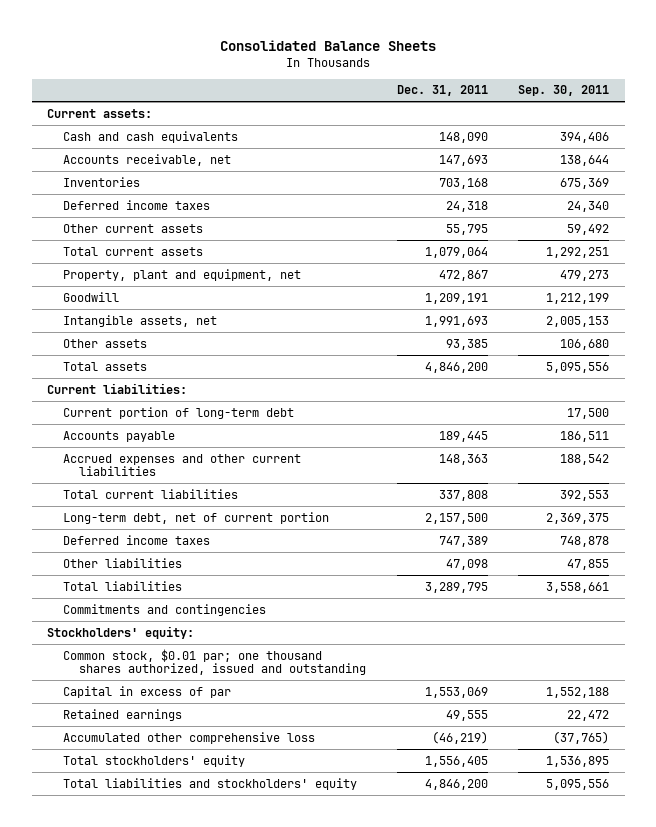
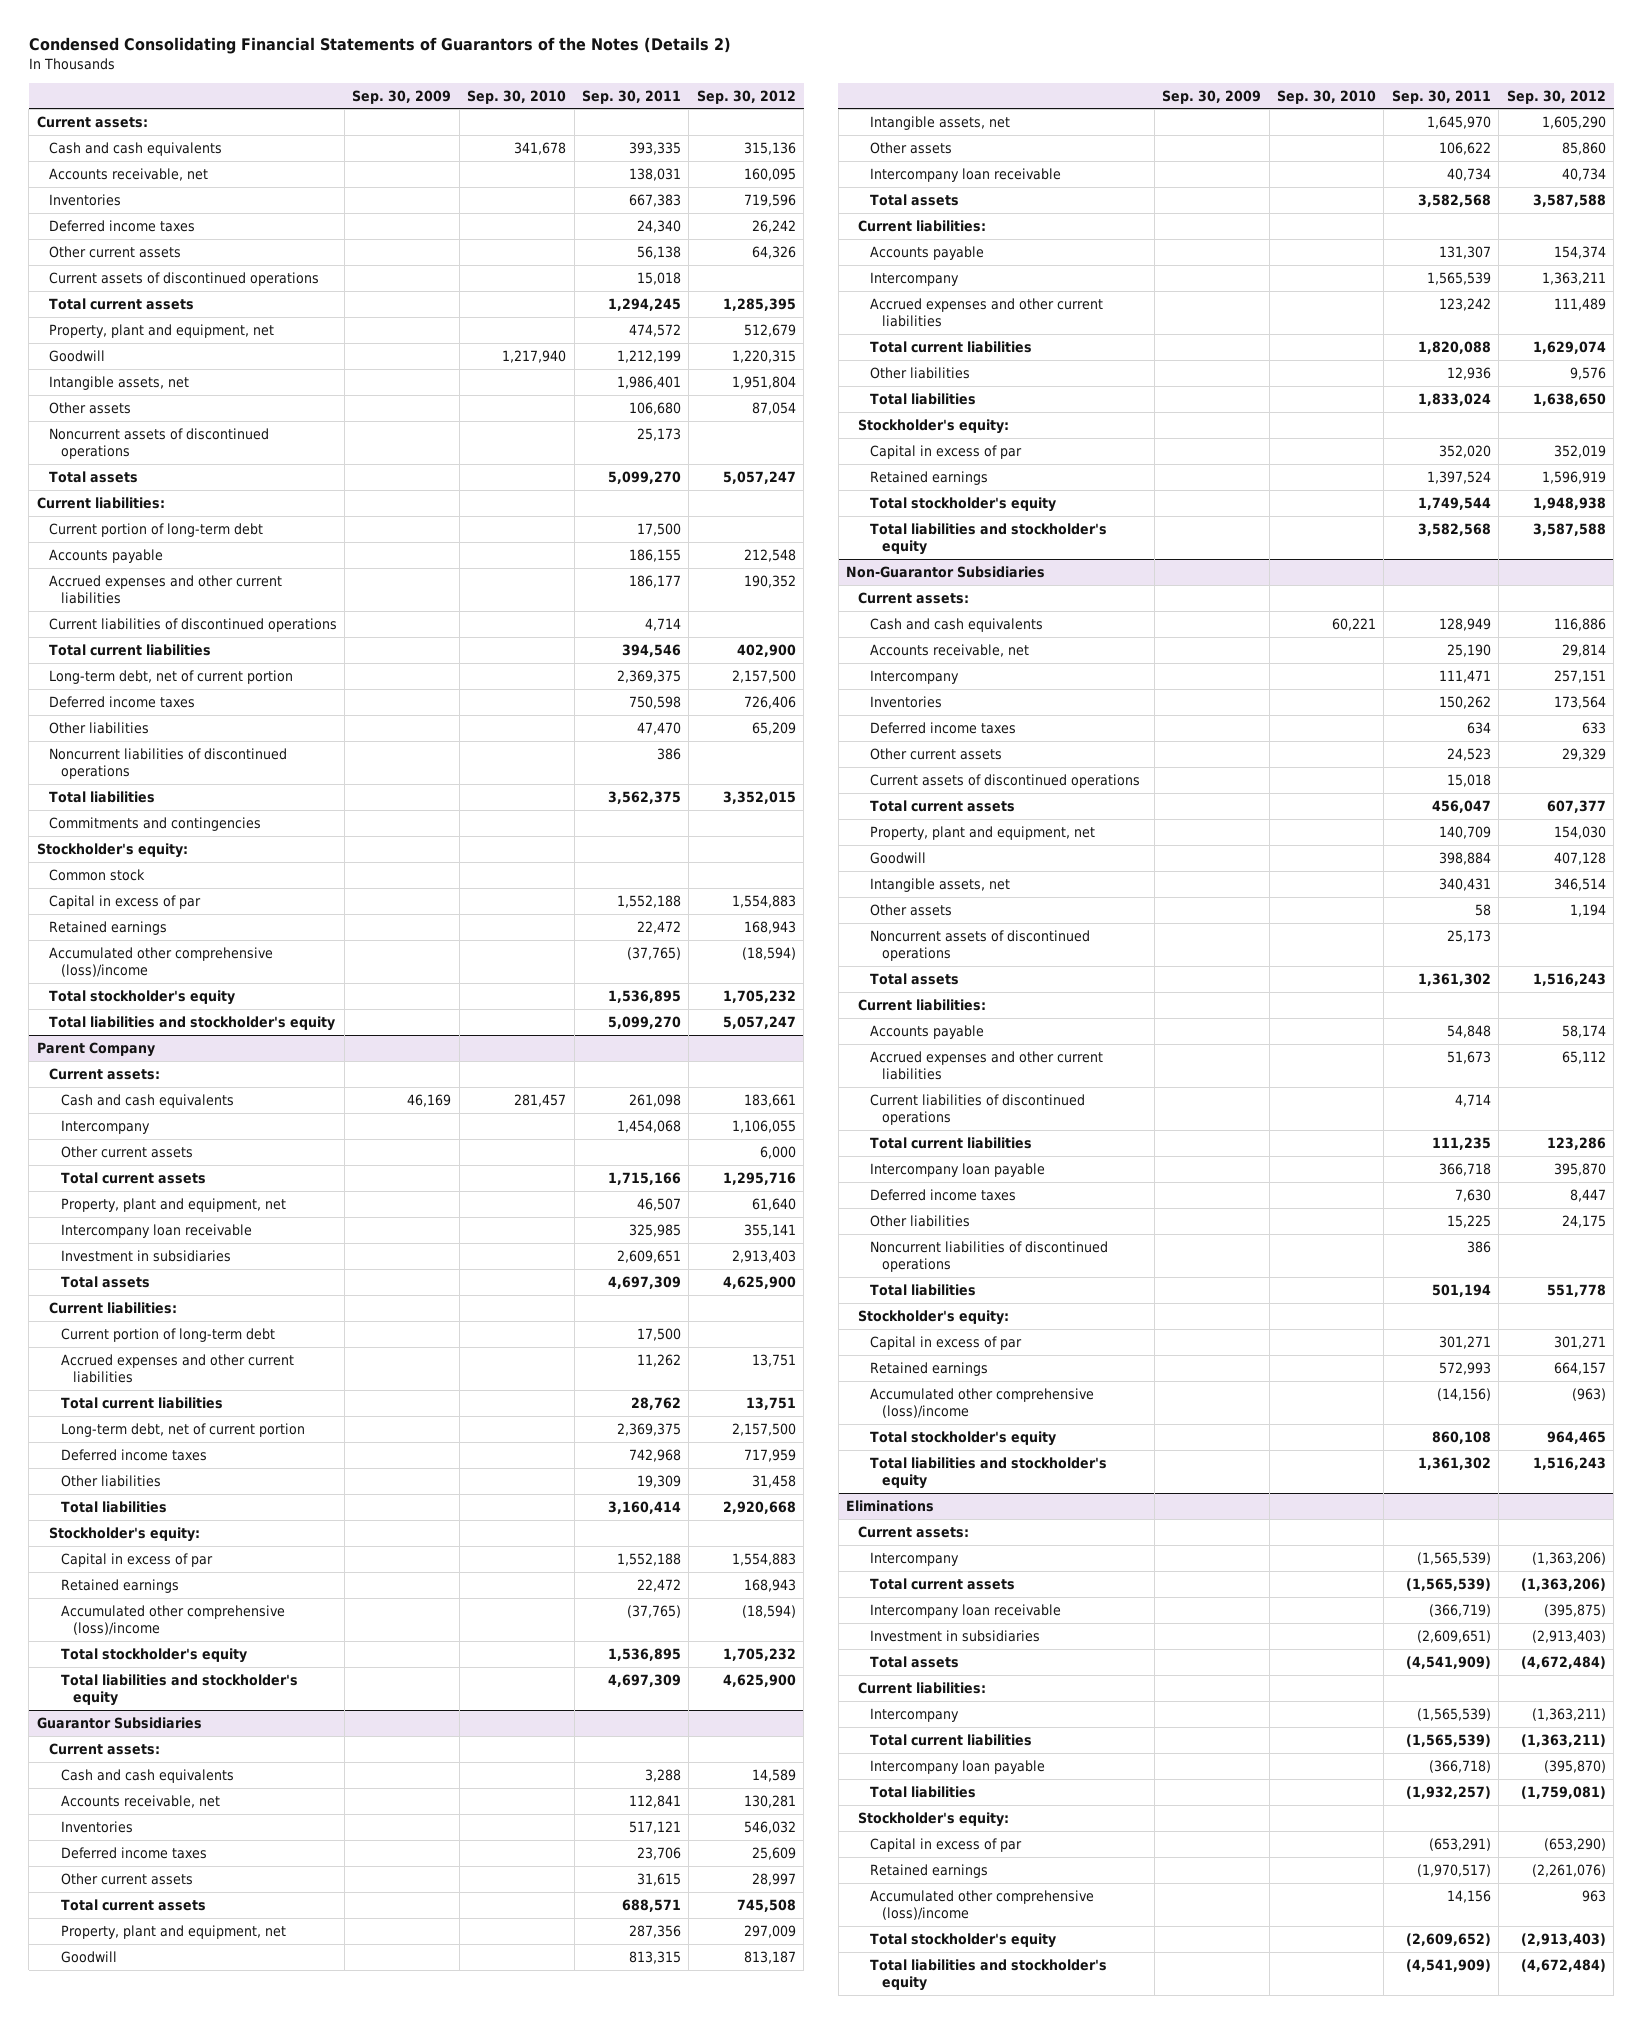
[220,39,437,51] Consolidated Balance Sheets -> [28,37,731,55] Condensed Consolidating Financial Statements of Guarantors of the Notes (Details 2)
[396,85,488,97] Dec. 31, 2011 -> none
none -> [352,89,452,104] Sep. 30, 2009
none -> [467,89,567,104] Sep. 30, 2010
none -> [696,89,796,104] Sep. 30, 2012
[560,131,610,143] 394,406 -> [629,141,682,155] 393,335
[560,154,610,166] 138,644 -> [629,167,682,181] 138,031
[560,177,610,189] 675,369 -> [629,193,682,207] 667,383
[567,223,610,235] 59,492 -> [637,245,682,259] 56,138
none -> [48,271,319,286] Current assets of discontinued operations
[546,246,610,258] 1,292,251 -> [608,297,682,311] 1,294,245
[560,269,610,281] 479,273 -> [629,323,682,337] 474,572
[546,315,610,327] 2,005,153 -> [617,375,682,389] 1,986,401
none -> [48,427,269,460] Noncurrent assets of discontinued operations
[546,361,610,373] 5,095,556 -> [608,470,682,484] 5,099,270
[560,430,610,442] 186,511 -> [629,548,682,562] 186,155
[560,453,610,465] 188,542 -> [629,574,682,588] 186,177
none -> [48,617,337,632] Current liabilities of discontinued operations
[560,489,610,501] 392,553 -> [622,643,682,657] 394,546
[560,535,610,547] 748,878 -> [629,695,682,709] 750,598
[567,558,610,570] 47,855 -> [637,721,682,735] 47,470
none -> [48,747,287,780] Noncurrent liabilities of discontinued operations
[546,581,610,593] 3,558,661 -> [608,790,682,804] 3,562,375
[47,625,195,639] Stockholders' equity: -> [36,842,188,858] Stockholder's equity:
[63,648,367,676] Common stock, $0.01 par; one thousand shares authorized, issued and outstanding -> [48,868,145,881] Common stock
[63,731,316,744] Accumulated other comprehensive loss -> [48,946,273,978] Accumulated other comprehensive (loss)/income
[63,754,246,767] Total stockholders' equity -> [48,989,235,1005] Total stockholder's equity
[63,777,358,790] Total liabilities and stockholders' equity -> [48,1015,335,1031] Total liabilities and stockholder's equity
[546,778,610,790] 5,095,556 -> [608,1015,682,1029] 5,099,270
none -> [36,1041,155,1057] Parent Company
none -> [48,1067,160,1080] Current assets:
none -> [60,1093,234,1108] Cash and cash equivalents
none -> [60,1119,150,1134] Intercompany
none -> [60,1145,193,1158] Other current assets
none -> [60,1171,206,1184] Total current assets
none -> [60,1197,286,1212] Property, plant and equipment, net
none -> [60,1223,252,1238] Intercompany loan receivable
none -> [60,1249,231,1262] Investment in subsidiaries
none -> [60,1275,150,1288] Total assets
none -> [48,1301,177,1314] Current liabilities:
none -> [60,1327,275,1342] Current portion of long-term debt
none -> [60,1353,294,1384] Accrued expenses and other current liabilities
none -> [60,1396,223,1409] Total current liabilities
none -> [60,1422,305,1437] Long-term debt, net of current portion
none -> [60,1448,207,1461] Deferred income taxes
none -> [60,1474,161,1487] Other liabilities
none -> [60,1500,167,1513] Total liabilities
none -> [48,1526,200,1542] Stockholder's equity:
none -> [60,1552,213,1567] Capital in excess of par
none -> [60,1578,179,1593] Retained earnings
none -> [60,1604,285,1636] Accumulated other comprehensive (loss)/income
none -> [60,1647,247,1663] Total stockholder's equity
none -> [60,1673,298,1707] Total liabilities and stockholder's equity
none -> [36,1716,202,1729] Guarantor Subsidiaries
none -> [48,1742,160,1755] Current assets:
none -> [60,1768,234,1783] Cash and cash equivalents
none -> [60,1794,220,1808] Accounts receivable, net
none -> [60,1820,133,1833] Inventories
none -> [60,1846,207,1859] Deferred income taxes
none -> [60,1872,193,1885] Other current assets
none -> [60,1898,206,1911] Total current assets
none -> [60,1924,286,1939] Property, plant and equipment, net
none -> [60,1950,117,1963] Goodwill
none -> [870,115,1011,130] Intangible assets, net
none -> [870,141,953,154] Other assets
none -> [870,167,1062,182] Intercompany loan receivable
none -> [870,193,960,206] Total assets
none -> [858,219,987,232] Current liabilities:
none -> [870,245,985,260] Accounts payable
none -> [870,271,960,286] Intercompany
none -> [870,297,1104,328] Accrued expenses and other current liabilities
none -> [870,340,1033,353] Total current liabilities
none -> [870,366,971,379] Other liabilities
none -> [870,392,977,405] Total liabilities
none -> [858,418,1010,434] Stockholder's equity:
none -> [870,444,1023,459] Capital in excess of par
none -> [870,470,989,485] Retained earnings
none -> [870,496,1057,512] Total stockholder's equity
none -> [870,522,1108,556] Total liabilities and stockholder's equity
none -> [846,565,1046,578] Non-Guarantor Subsidiaries
none -> [858,591,970,604] Current assets:
none -> [870,617,1044,632] Cash and cash equivalents
none -> [870,643,1030,657] Accounts receivable, net
none -> [870,669,960,684] Intercompany
none -> [870,695,943,708] Inventories
none -> [870,721,1017,734] Deferred income taxes
none -> [870,747,1003,760] Other current assets
none -> [870,773,1141,788] Current assets of discontinued operations
none -> [870,799,1016,812] Total current assets
none -> [870,825,1096,840] Property, plant and equipment, net
none -> [870,851,927,864] Goodwill
none -> [870,877,1011,892] Intangible assets, net
none -> [870,903,953,916] Other assets
none -> [870,929,1091,962] Noncurrent assets of discontinued operations
none -> [870,972,960,985] Total assets
none -> [858,998,987,1011] Current liabilities:
none -> [870,1024,985,1039] Accounts payable
none -> [870,1050,1104,1081] Accrued expenses and other current liabilities
none -> [870,1093,1086,1126] Current liabilities of discontinued operations
none -> [870,1136,1033,1149] Total current liabilities
none -> [870,1162,1046,1177] Intercompany loan payable
none -> [870,1188,1017,1201] Deferred income taxes
none -> [870,1214,971,1227] Other liabilities
none -> [870,1240,1109,1273] Noncurrent liabilities of discontinued operations
none -> [870,1283,977,1296] Total liabilities
none -> [858,1309,1010,1325] Stockholder's equity:
none -> [870,1335,1023,1350] Capital in excess of par
none -> [870,1361,989,1376] Retained earnings
none -> [870,1387,1095,1419] Accumulated other comprehensive (loss)/income
none -> [870,1430,1057,1446] Total stockholder's equity
none -> [870,1456,1108,1490] Total liabilities and stockholder's equity
none -> [846,1499,935,1512] Eliminations
none -> [858,1525,970,1538] Current assets:
none -> [870,1551,960,1566] Intercompany
none -> [870,1577,1016,1590] Total current assets
none -> [870,1603,1062,1618] Intercompany loan receivable
none -> [870,1629,1041,1642] Investment in subsidiaries
none -> [870,1655,960,1668] Total assets
none -> [858,1681,987,1694] Current liabilities:
none -> [870,1707,960,1722] Intercompany
none -> [870,1733,1033,1746] Total current liabilities
none -> [870,1759,1046,1774] Intercompany loan payable
none -> [870,1785,977,1798] Total liabilities
none -> [858,1811,1010,1827] Stockholder's equity:
none -> [870,1837,1023,1852] Capital in excess of par
none -> [870,1863,989,1878] Retained earnings
none -> [870,1889,1095,1921] Accumulated other comprehensive (loss)/income
none -> [870,1932,1057,1948] Total stockholder's equity
none -> [870,1958,1108,1992] Total liabilities and stockholder's equity

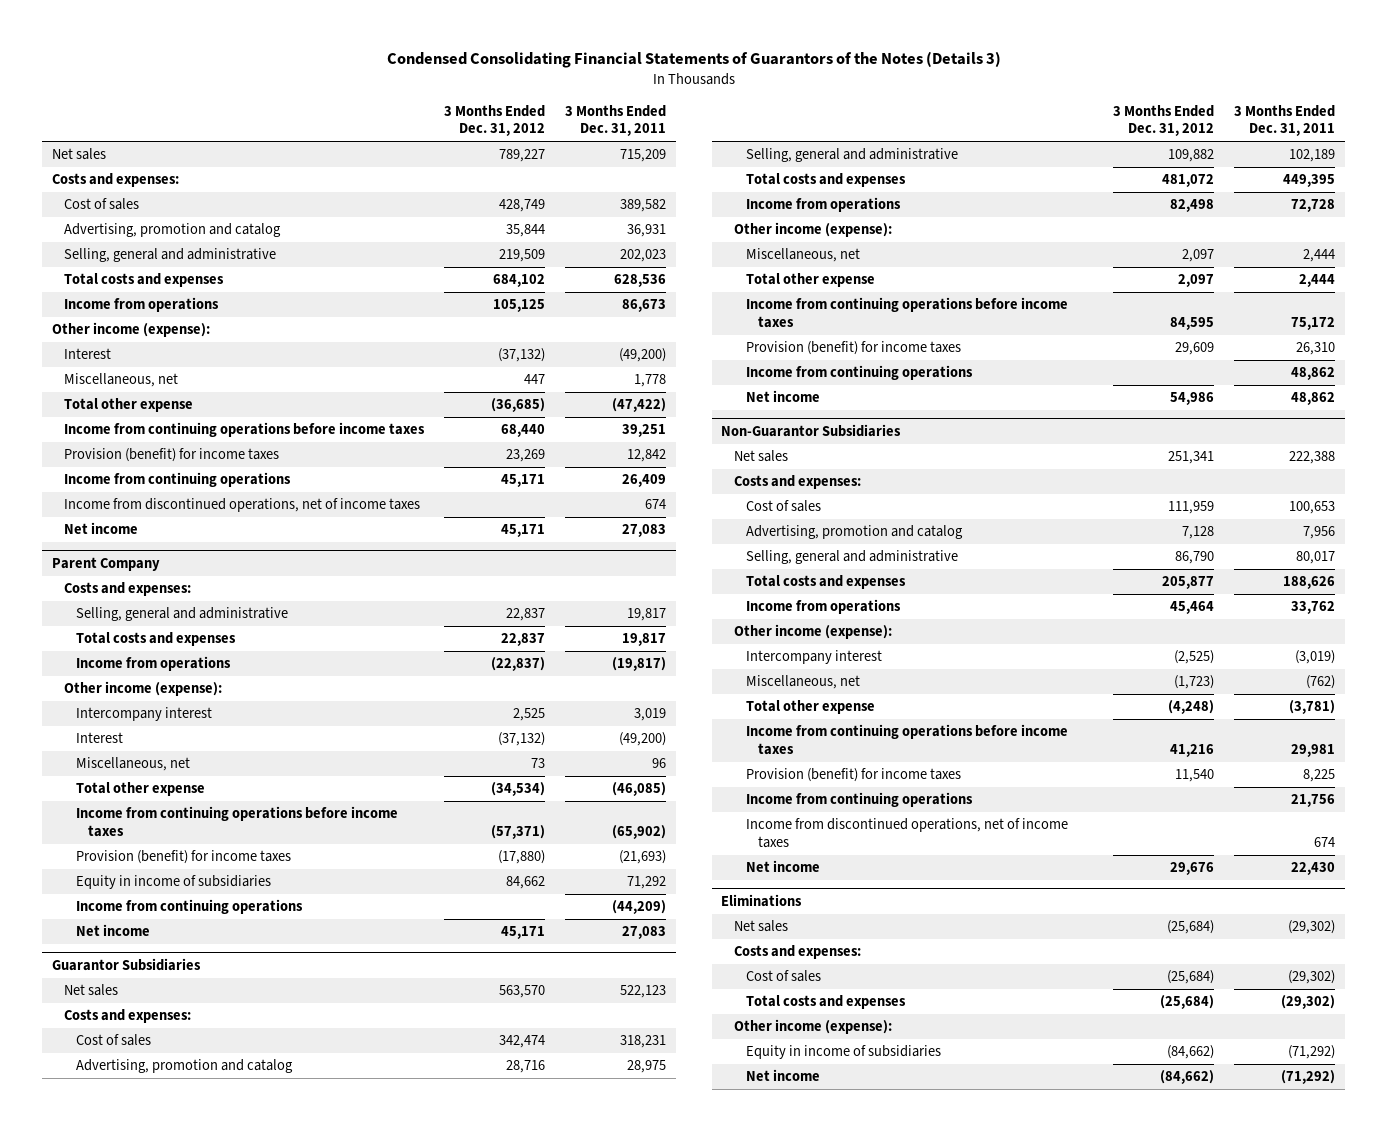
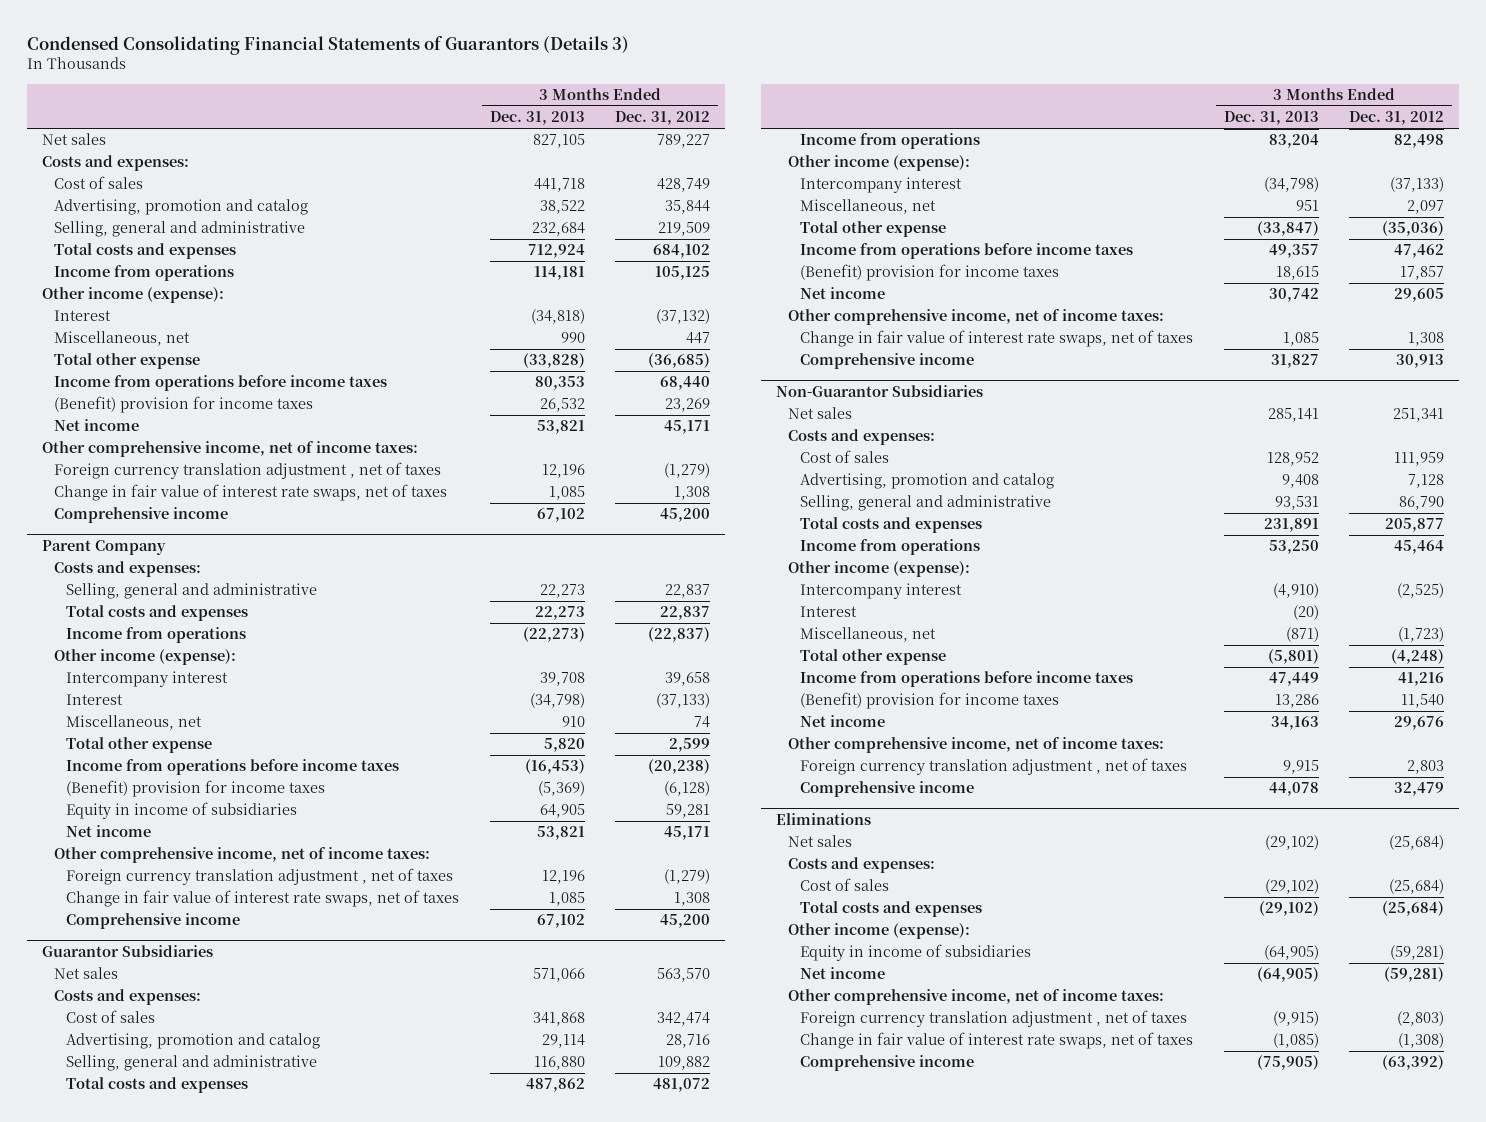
[386,51,1001,69] Condensed Consolidating Financial Statements of Guarantors of the Notes (Details 3) -> [27,35,630,55] Condensed Consolidating Financial Statements of Guarantors (Details 3)
[564,104,666,137] 3 Months Ended Dec. 31, 2011 -> none
none -> [489,111,585,126] Dec. 31, 2013
[64,472,292,488] Income from continuing operations -> none
[64,498,421,513] Income from discontinued operations, net of income taxes -> none
[64,422,426,438] Income from continuing operations before income taxes -> [54,375,388,392] Income from operations before income taxes
[64,448,280,463] Provision (benefit) for income taxes -> [54,396,314,414] (Benefit) provision for income taxes
none -> [42,441,419,458] Other comprehensive income, net of income taxes:
none -> [54,462,442,480] Foreign currency translation adjustment , net of taxes
none -> [54,484,448,502] Change in fair value of interest rate swaps, net of taxes
none -> [54,507,229,524] Comprehensive income
[76,899,304,915] Income from continuing operations -> none
[512,708,545,722] 2,525 -> [664,672,710,687] 39,658
[497,732,545,747] (37,132) -> [655,693,710,709] (37,133)
[530,758,545,769] 73 -> [693,716,710,729] 74
[490,782,545,797] (34,534) -> [668,738,710,753] 2,599
[76,806,399,837] Income from continuing operations before income taxes -> [66,759,400,776] Income from operations before income taxes
[490,824,545,839] (57,371) -> [647,759,710,775] (20,238)
[76,850,292,865] Provision (benefit) for income taxes -> [66,780,326,798] (Benefit) provision for income taxes
[497,850,545,865] (17,880) -> [663,781,710,797] (6,128)
[505,876,545,890] 84,662 -> [665,804,710,819] 59,281
none -> [54,847,431,864] Other comprehensive income, net of income taxes:
none -> [66,868,454,886] Foreign currency translation adjustment , net of taxes
none -> [66,890,460,908] Change in fair value of interest rate swaps, net of taxes
none -> [66,913,241,930] Comprehensive income
none -> [800,177,963,194] Intercompany interest
[745,365,973,381] Income from continuing operations -> none
[1178,274,1215,288] 2,097 -> [1381,221,1444,237] (35,036)
[745,297,1068,328] Income from continuing operations before income taxes -> [800,243,1134,260] Income from operations before income taxes
[1170,316,1215,330] 84,595 -> [1393,244,1444,259] 47,462
[745,341,961,356] Provision (benefit) for income taxes -> [800,264,1060,282] (Benefit) provision for income taxes
[1175,342,1215,356] 29,609 -> [1399,266,1444,281] 17,857
[1170,392,1215,406] 54,986 -> [1393,288,1444,303] 29,605
none -> [788,309,1165,326] Other comprehensive income, net of income taxes:
none -> [800,330,1194,348] Change in fair value of interest rate swaps, net of taxes
none -> [800,353,975,370] Comprehensive income
none -> [800,606,858,618] Interest
[745,792,973,808] Income from continuing operations -> none
[745,818,1068,848] Income from discontinued operations, net of income taxes -> none
[745,724,1068,755] Income from continuing operations before income taxes -> [800,671,1134,688] Income from operations before income taxes
[745,768,961,783] Provision (benefit) for income taxes -> [800,692,1060,710] (Benefit) provision for income taxes
none -> [788,737,1165,754] Other comprehensive income, net of income taxes:
none -> [800,758,1188,776] Foreign currency translation adjustment , net of taxes
none -> [800,781,975,798] Comprehensive income
[1167,1045,1215,1060] (84,662) -> [1389,945,1444,961] (59,281)
[1160,1070,1215,1085] (84,662) -> [1383,967,1444,983] (59,281)
none -> [788,989,1165,1006] Other comprehensive income, net of income taxes:
none -> [800,1010,1188,1028] Foreign currency translation adjustment , net of taxes
none -> [800,1032,1194,1050] Change in fair value of interest rate swaps, net of taxes
none -> [800,1055,975,1072] Comprehensive income

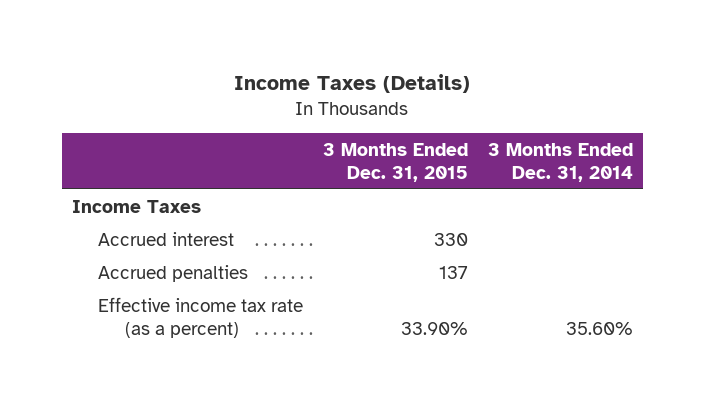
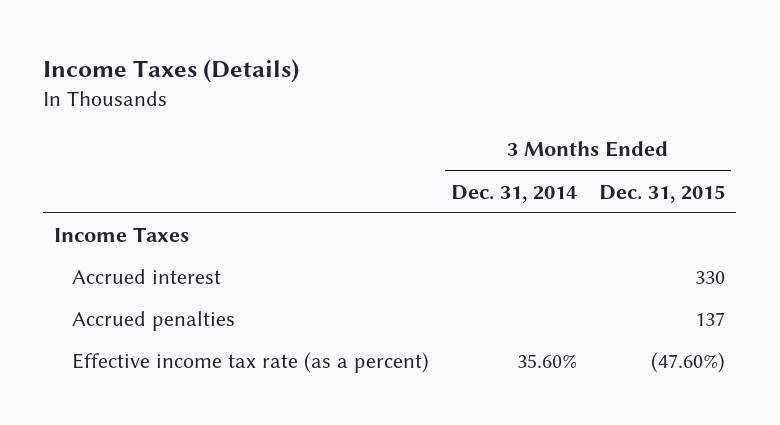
[401,321,469,335] 33.90% -> [651,352,726,374] (47.60%)

